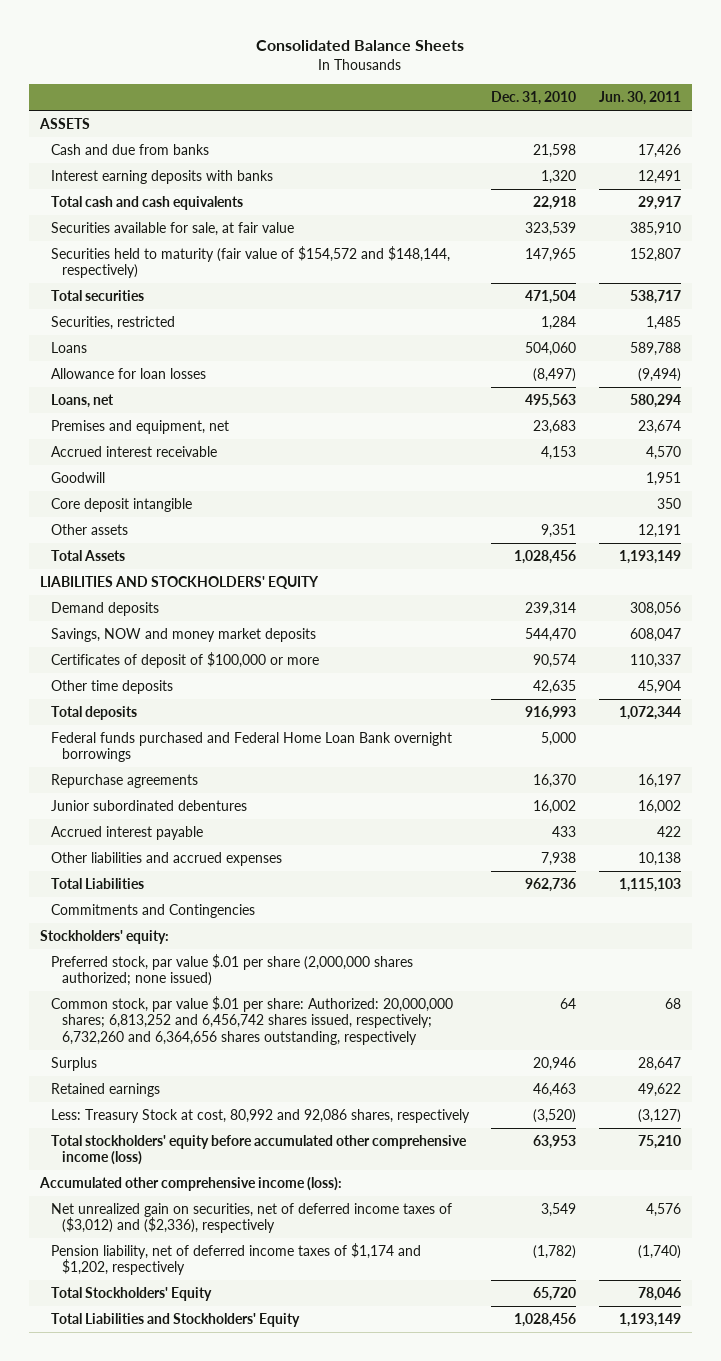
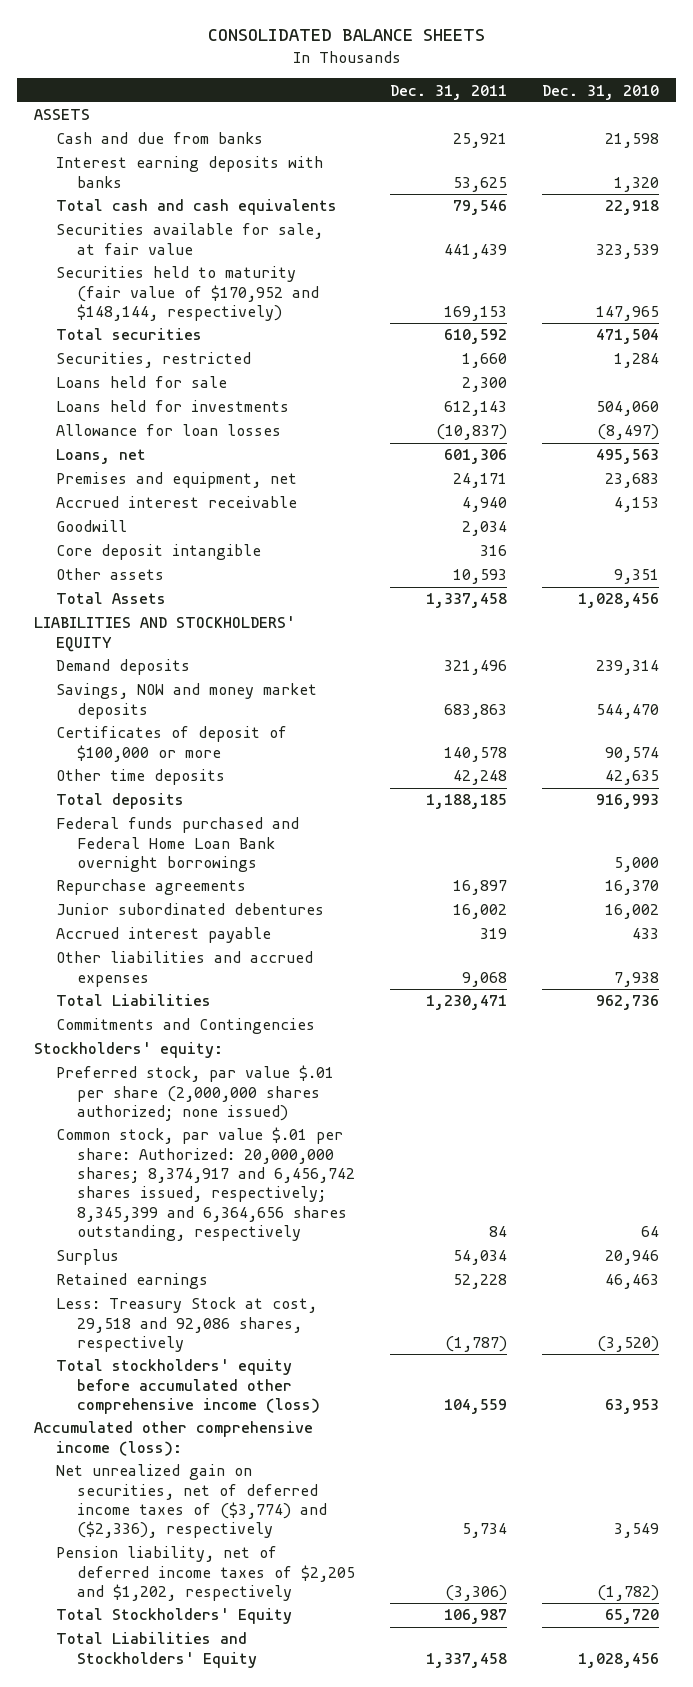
[256,39,465,51] Consolidated Balance Sheets -> [207,29,485,42] CONSOLIDATED BALANCE SHEETS
[598,90,681,105] Jun. 30, 2011 -> none
none -> [390,84,508,100] Dec. 31, 2011
[51,246,451,279] Securities held to maturity (fair value of $154,572 and $148,144, respectively) -> [55,266,320,322] Securities held to maturity (fair value of $170,952 and $148,144, respectively)
none -> [55,376,227,389] Loans held for sale
[51,342,88,354] Loans -> [55,400,289,413] Loans held for investments
[51,996,454,1045] Common stock, par value $.01 per share: Authorized: 20,000,000 shares; 6,813,252 and 6,456,742 shares issued, respectively; 6,732,260 and 6,364,656 shares outstanding, respectively -> [55,1127,356,1242] Common stock, par value $.01 per share: Authorized: 20,000,000 shares; 8,374,917 and 6,456,742 shares issued, respectively; 8,345,399 and 6,364,656 shares outstanding, respectively
[51,1109,471,1124] Less: Treasury Stock at cost, 80,992 and 92,086 shares, respectively -> [55,1297,317,1353] Less: Treasury Stock at cost, 29,518 and 92,086 shares, respectively
[51,1203,453,1234] Net unrealized gain on securities, net of deferred income taxes of ($3,012) and ($2,336), respectively -> [55,1464,328,1539] Net unrealized gain on securities, net of deferred income taxes of ($3,774) and ($2,336), respectively
[51,1243,422,1276] Pension liability, net of deferred income taxes of $1,174 and $1,202, respectively -> [55,1546,356,1602] Pension liability, net of deferred income taxes of $2,205 and $1,202, respectively

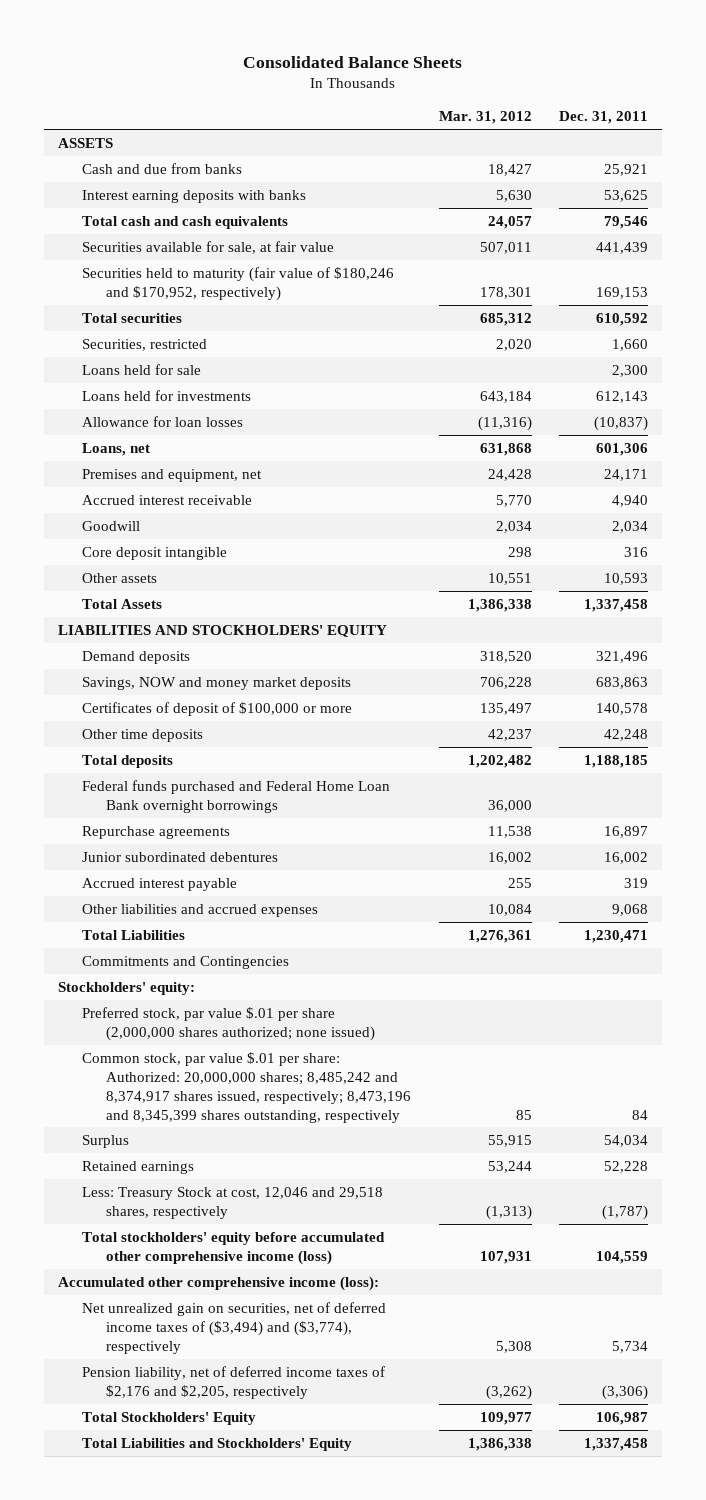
[207,29,485,42] CONSOLIDATED BALANCE SHEETS -> [243,55,463,68] Consolidated Balance Sheets
[541,84,659,100] Dec. 31, 2010 -> none
none -> [438,111,532,125] Mar. 31, 2012
[55,266,320,322] Securities held to maturity (fair value of $170,952 and $148,144, respectively) -> [81,266,394,301] Securities held to maturity (fair value of $180,246 and $170,952, respectively)
[55,1127,356,1242] Common stock, par value $.01 per share: Authorized: 20,000,000 shares; 8,374,917 and 6,456,742 shares issued, respectively; 8,345,399 and 6,364,656 shares outstanding, respectively -> [81,1051,411,1123] Common stock, par value $.01 per share: Authorized: 20,000,000 shares; 8,485,242 and 8,374,917 shares issued, respectively; 8,473,196 and 8,345,399 shares outstanding, respectively
[55,1297,317,1353] Less: Treasury Stock at cost, 29,518 and 92,086 shares, respectively -> [81,1186,383,1219] Less: Treasury Stock at cost, 12,046 and 29,518 shares, respectively
[55,1464,328,1539] Net unrealized gain on securities, net of deferred income taxes of ($3,774) and ($2,336), respectively -> [81,1301,386,1354] Net unrealized gain on securities, net of deferred income taxes of ($3,494) and ($3,774), respectively
[55,1546,356,1602] Pension liability, net of deferred income taxes of $2,205 and $1,202, respectively -> [81,1365,385,1399] Pension liability, net of deferred income taxes of $2,176 and $2,205, respectively

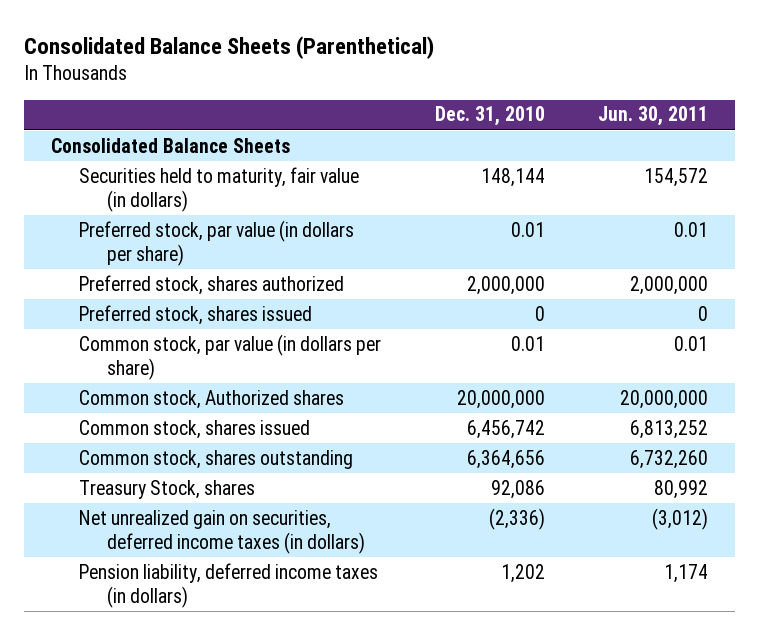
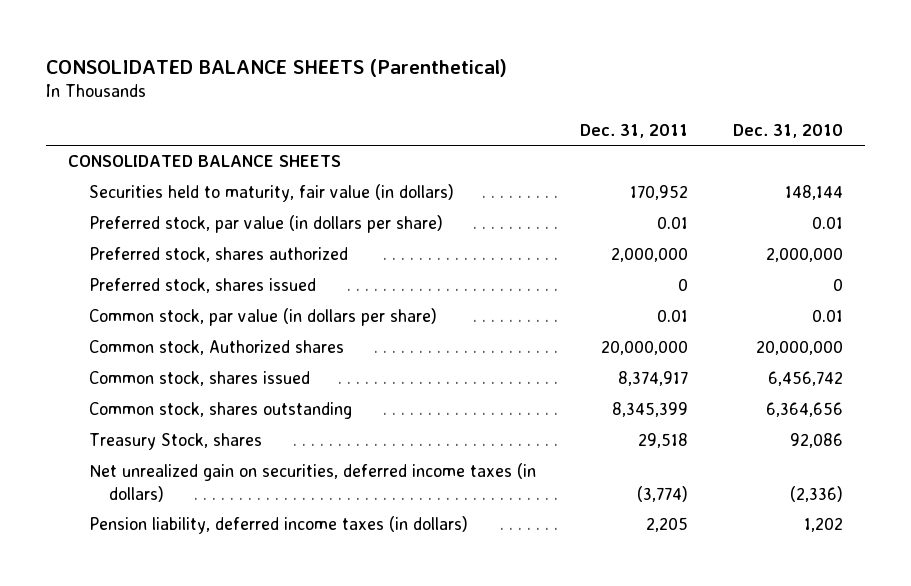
[23,35,434,59] Consolidated Balance Sheets (Parenthetical) -> [46,58,508,77] CONSOLIDATED BALANCE SHEETS (Parenthetical)
[598,106,709,127] Jun. 30, 2011 -> none
none -> [580,124,689,139] Dec. 31, 2011
[50,137,290,153] Consolidated Balance Sheets -> [68,155,342,168] CONSOLIDATED BALANCE SHEETS

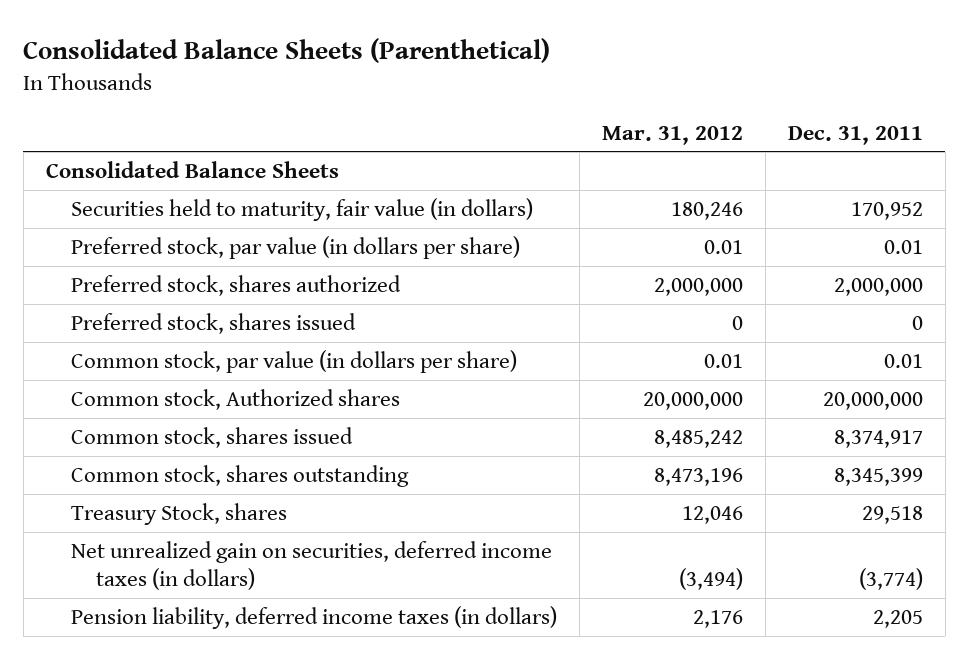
[46,58,508,77] CONSOLIDATED BALANCE SHEETS (Parenthetical) -> [23,38,551,64] Consolidated Balance Sheets (Parenthetical)
[732,124,843,139] Dec. 31, 2010 -> none
none -> [601,125,743,145] Mar. 31, 2012
[68,155,342,168] CONSOLIDATED BALANCE SHEETS -> [45,161,339,179] Consolidated Balance Sheets

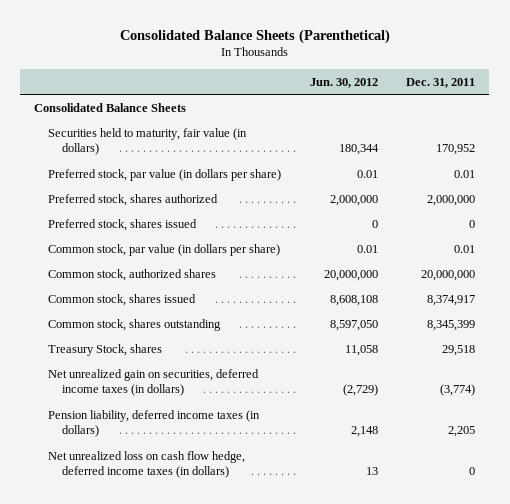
[601,125,743,145] Mar. 31, 2012 -> none
none -> [309,77,378,88] Jun. 30, 2012
[70,389,400,411] Common stock, Authorized shares -> [48,268,217,281] Common stock, authorized shares
none -> [48,450,246,479] Net unrealized loss on cash flow hedge, deferred income taxes (in dollars)

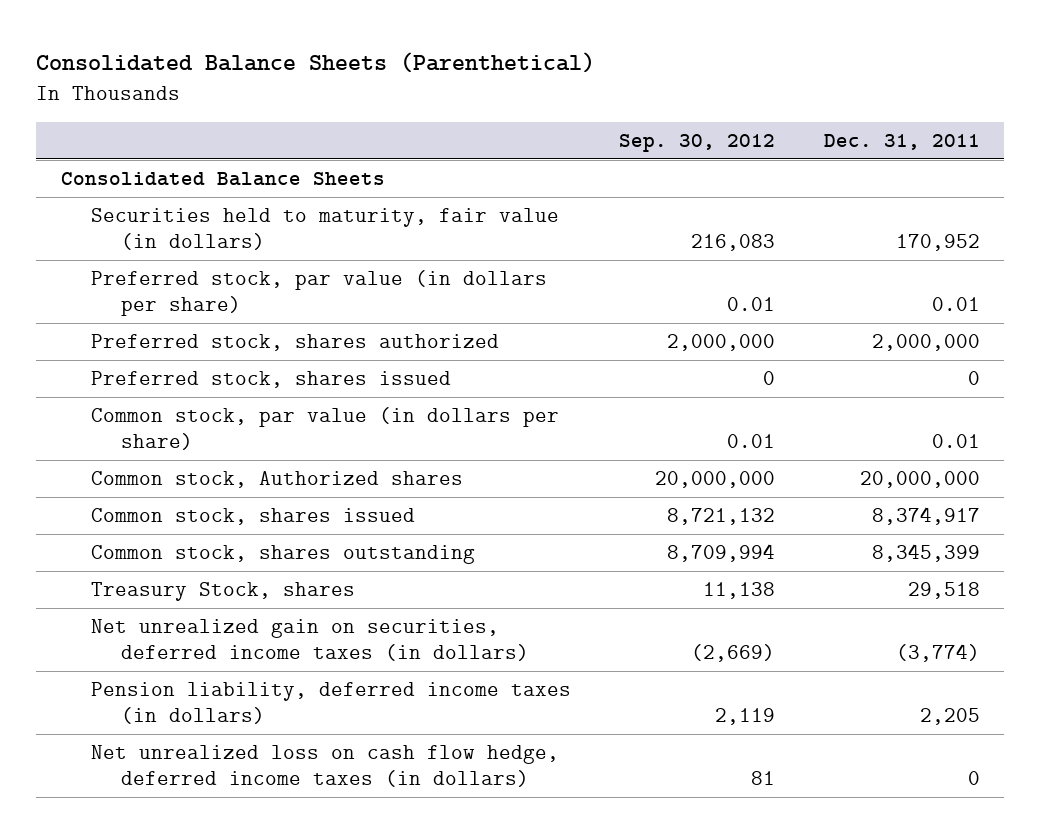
[309,77,378,88] Jun. 30, 2012 -> none
none -> [619,133,776,152] Sep. 30, 2012
[48,268,217,281] Common stock, authorized shares -> [90,471,463,489] Common stock, Authorized shares

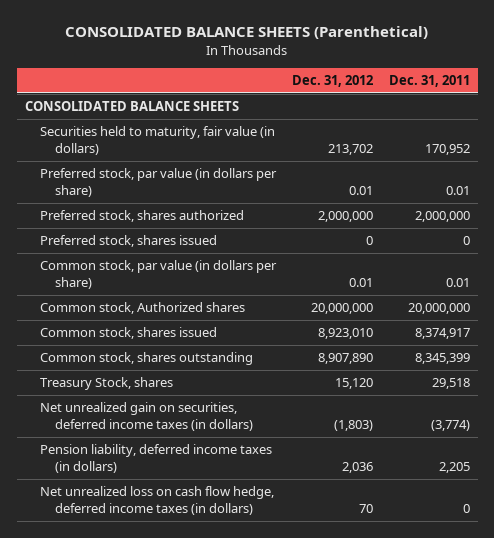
[36,52,596,74] Consolidated Balance Sheets (Parenthetical) -> [65,25,429,39] CONSOLIDATED BALANCE SHEETS (Parenthetical)
[619,133,776,152] Sep. 30, 2012 -> none
none -> [291,75,373,88] Dec. 31, 2012
[60,172,385,187] Consolidated Balance Sheets -> [24,101,239,112] CONSOLIDATED BALANCE SHEETS

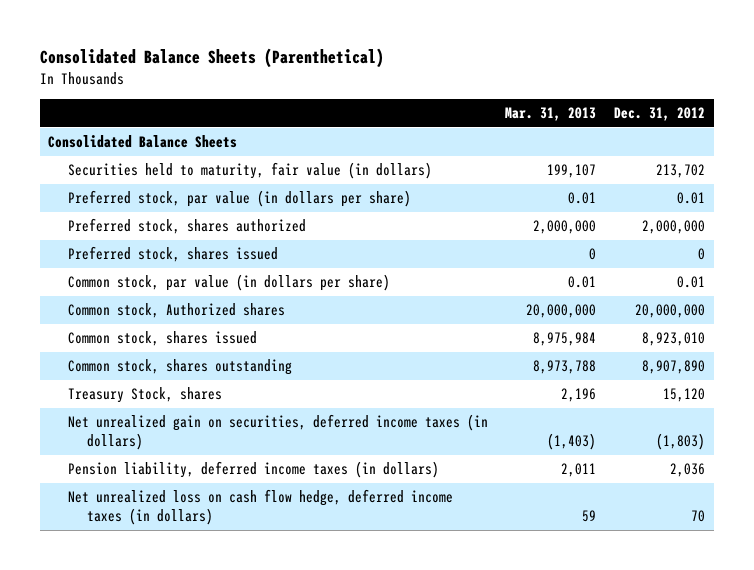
[65,25,429,39] CONSOLIDATED BALANCE SHEETS (Parenthetical) -> [39,48,384,69] Consolidated Balance Sheets (Parenthetical)
[388,75,470,88] Dec. 31, 2011 -> none
none -> [505,106,597,121] Mar. 31, 2013
[24,101,239,112] CONSOLIDATED BALANCE SHEETS -> [48,135,238,149] Consolidated Balance Sheets

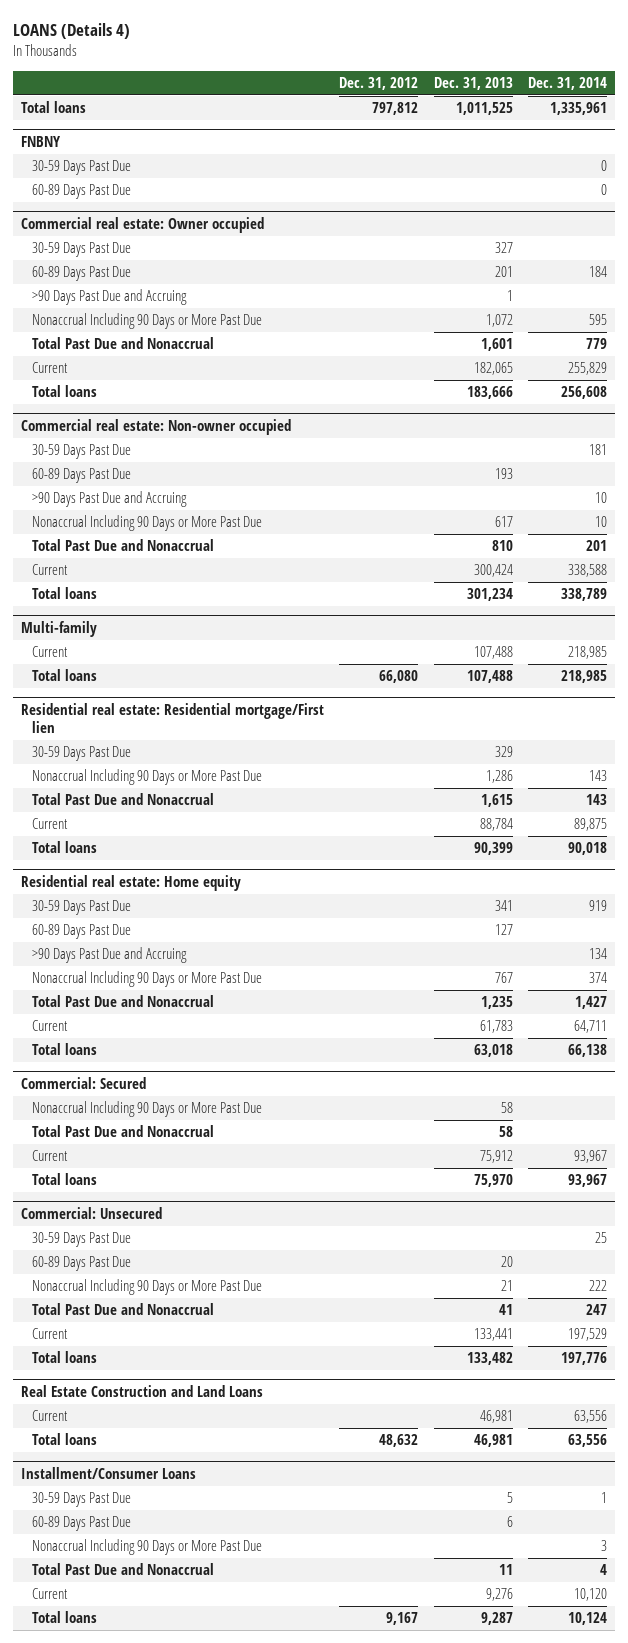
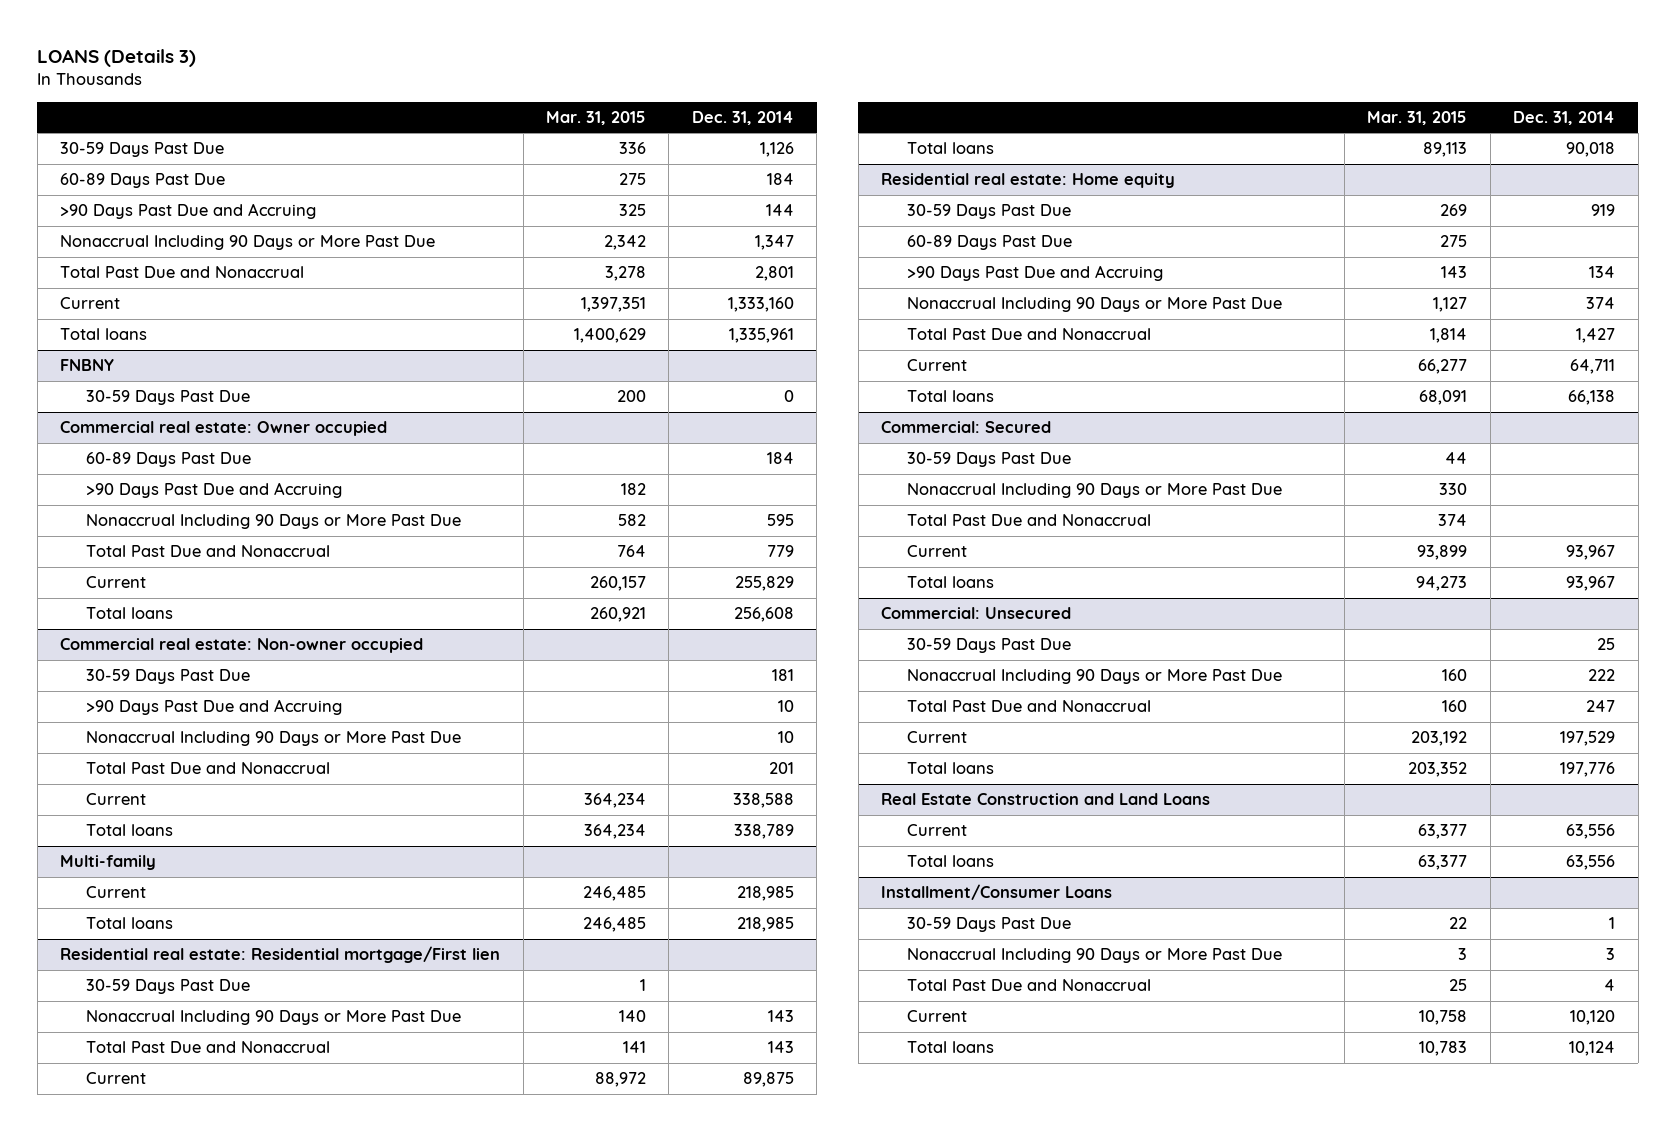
[13,23,131,40] LOANS (Details 4) -> [37,48,197,67] LOANS (Details 3)
[339,76,419,90] Dec. 31, 2012 -> none
[433,76,513,90] Dec. 31, 2013 -> none
none -> [546,110,647,125] Mar. 31, 2015
none -> [60,142,225,158] 30-59 Days Past Due
none -> [60,173,226,189] 60-89 Days Past Due
none -> [60,203,317,220] >90 Days Past Due and Accruing
none -> [60,235,436,251] Nonaccrual Including 90 Days or More Past Due
none -> [60,266,305,279] Total Past Due and Nonaccrual
none -> [60,297,121,310] Current
[31,184,131,200] 60-89 Days Past Due -> none
[31,242,131,258] 30-59 Days Past Due -> none
[31,468,131,484] 60-89 Days Past Due -> none
none -> [907,452,1072,468] 30-59 Days Past Due
[31,1256,131,1272] 60-89 Days Past Due -> none
[31,1516,131,1532] 60-89 Days Past Due -> none

